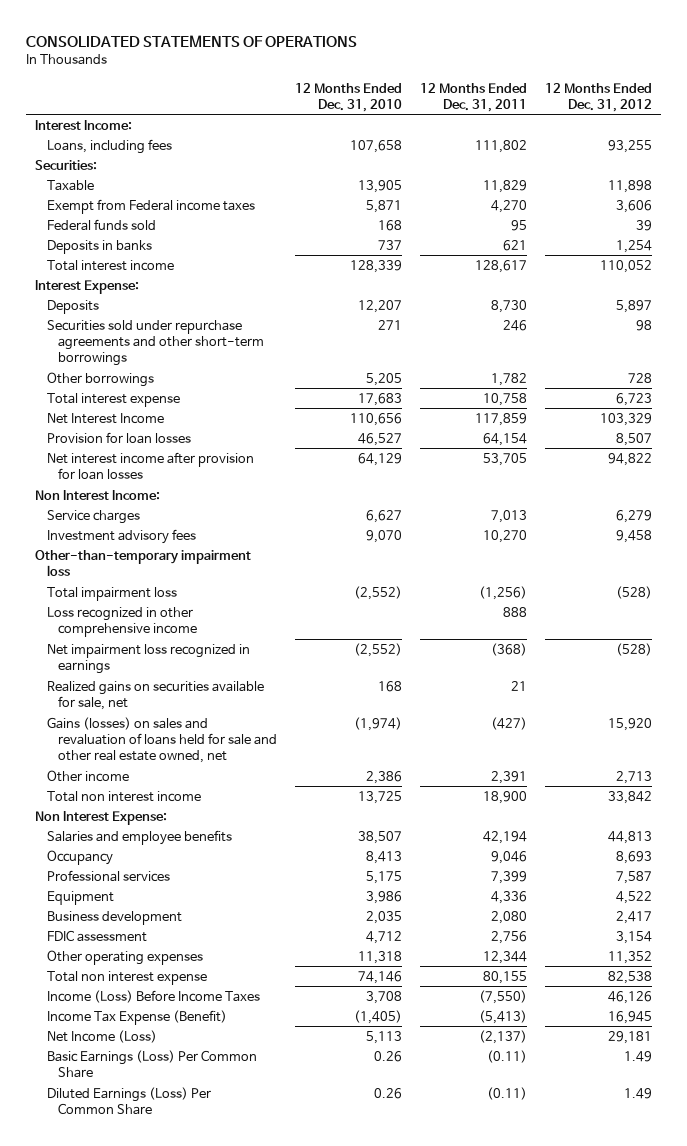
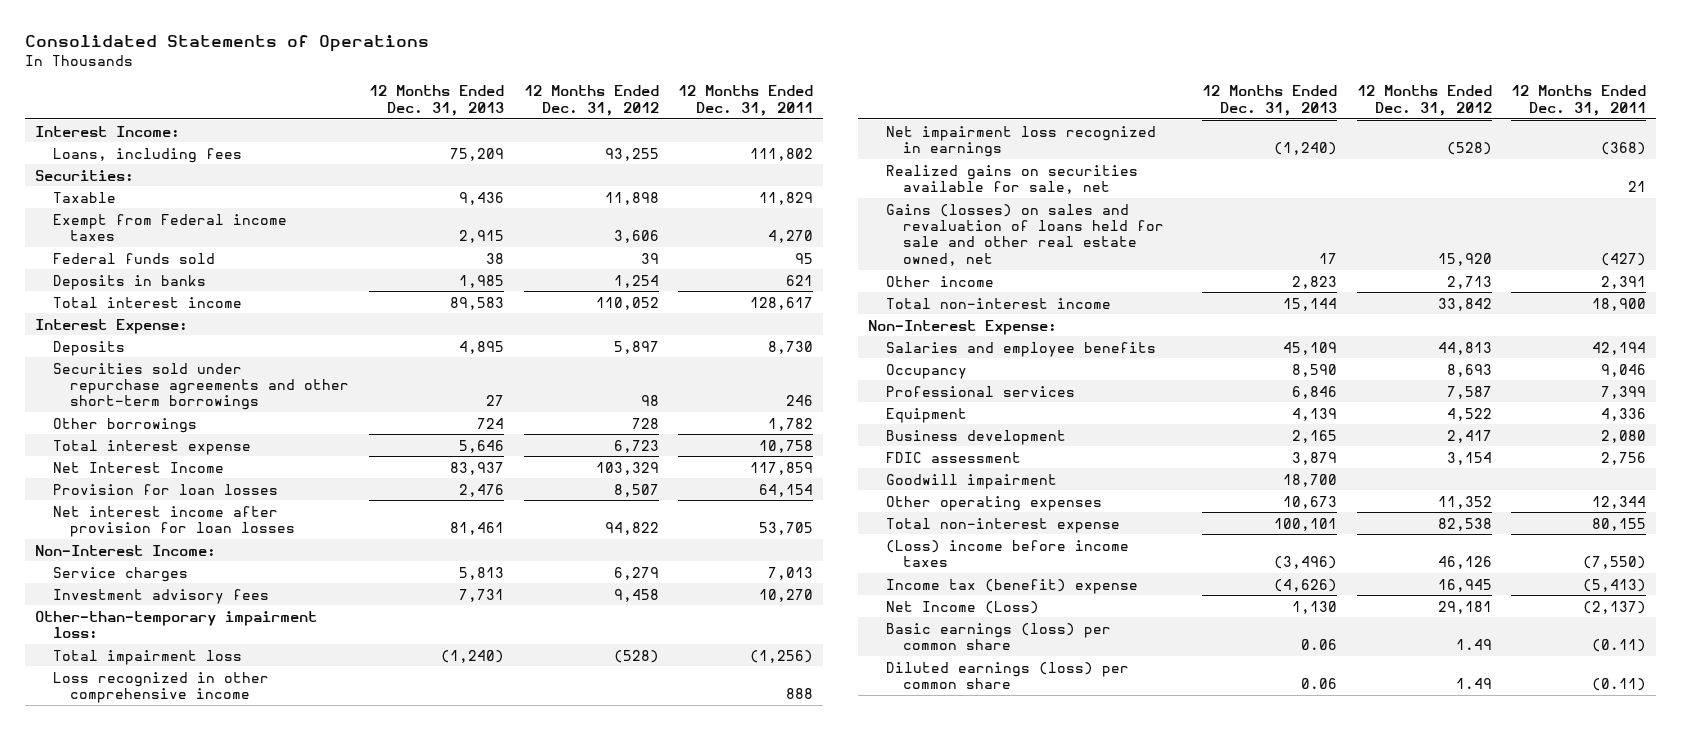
[26,34,358,47] CONSOLIDATED STATEMENTS OF OPERATIONS -> [25,34,430,52] Consolidated Statements of Operations
[295,82,403,112] 12 Months Ended Dec. 31, 2010 -> none
none -> [368,85,504,116] 12 Months Ended Dec. 31, 2013
[35,489,161,500] Non Interest Income: -> [34,544,216,556] Non-Interest Income:
[35,549,252,577] Other-than-temporary impairment loss -> [34,610,317,638] Other-than-temporary impairment loss:
[46,790,201,802] Total non interest income -> [885,297,1111,309] Total non-interest income
[35,810,168,825] Non Interest Expense: -> [867,319,1057,335] Non-Interest Expense:
none -> [885,473,1057,489] Goodwill impairment
[46,970,207,985] Total non interest expense -> [885,517,1120,533] Total non-interest expense
[46,989,260,1003] Income (Loss) Before Income Taxes -> [885,539,1129,567] (Loss) income before income taxes
[46,1009,227,1025] Income Tax Expense (Benefit) -> [885,578,1138,594] Income tax (benefit) expense
[46,1049,257,1079] Basic Earnings (Loss) Per Common Share -> [885,622,1111,650] Basic earnings (loss) per common share
[46,1086,211,1116] Diluted Earnings (Loss) Per Common Share -> [885,661,1129,689] Diluted earnings (loss) per common share

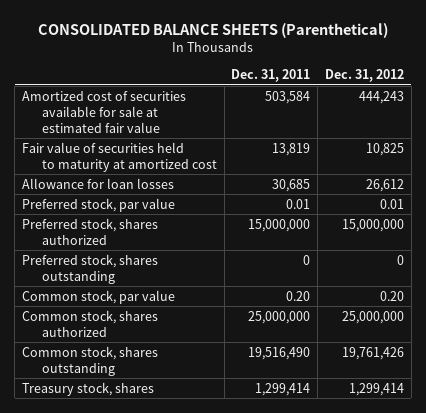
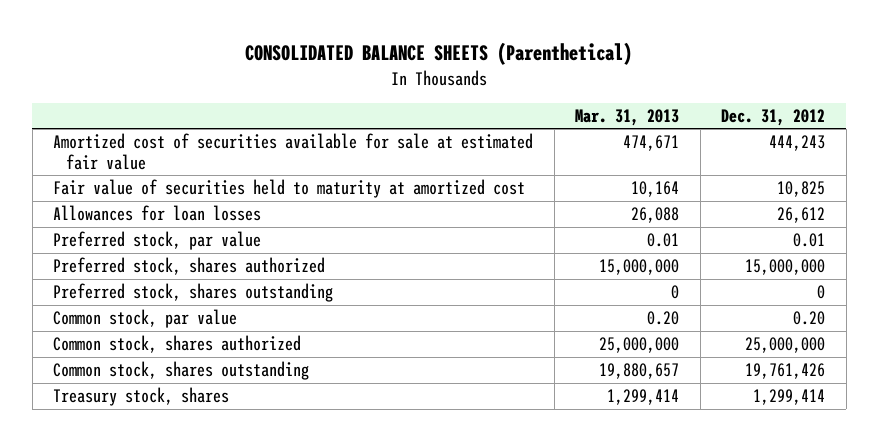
[231,69,311,83] Dec. 31, 2011 -> none
none -> [575,108,680,126] Mar. 31, 2013
[22,177,175,189] Allowance for loan losses -> [53,205,262,222] Allowances for loan losses

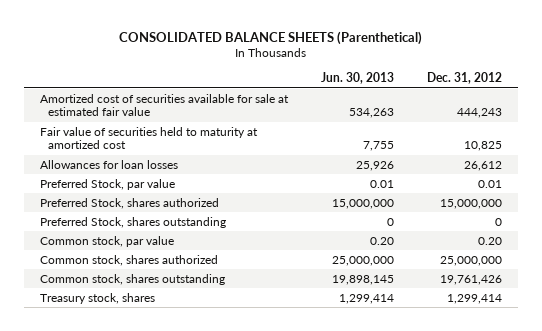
[575,108,680,126] Mar. 31, 2013 -> none
none -> [321,72,395,85] Jun. 30, 2013
[53,231,262,251] Preferred stock, par value -> [40,178,176,190] Preferred Stock, par value
[53,257,326,276] Preferred stock, shares authorized -> [40,197,220,209] Preferred Stock, shares authorized
[53,283,334,303] Preferred stock, shares outstanding -> [40,216,227,228] Preferred Stock, shares outstanding

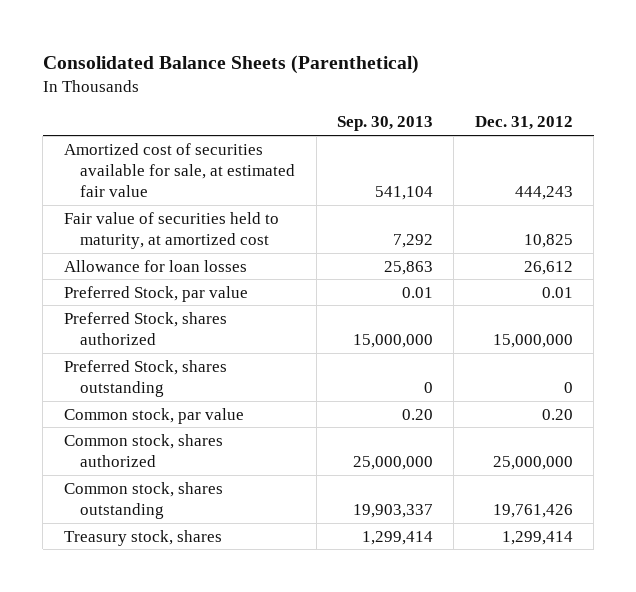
[119,30,423,45] CONSOLIDATED BALANCE SHEETS (Parenthetical) -> [42,55,419,75] Consolidated Balance Sheets (Parenthetical)
[321,72,395,85] Jun. 30, 2013 -> none
none -> [337,116,434,132] Sep. 30, 2013
[40,93,290,117] Amortized cost of securities available for sale at estimated fair value -> [63,142,296,198] Amortized cost of securities available for sale, at estimated fair value
[40,126,259,150] Fair value of securities held to maturity at amortized cost -> [63,211,279,250] Fair value of securities held to maturity, at amortized cost
[40,159,179,169] Allowances for loan losses -> [63,259,247,272] Allowance for loan losses

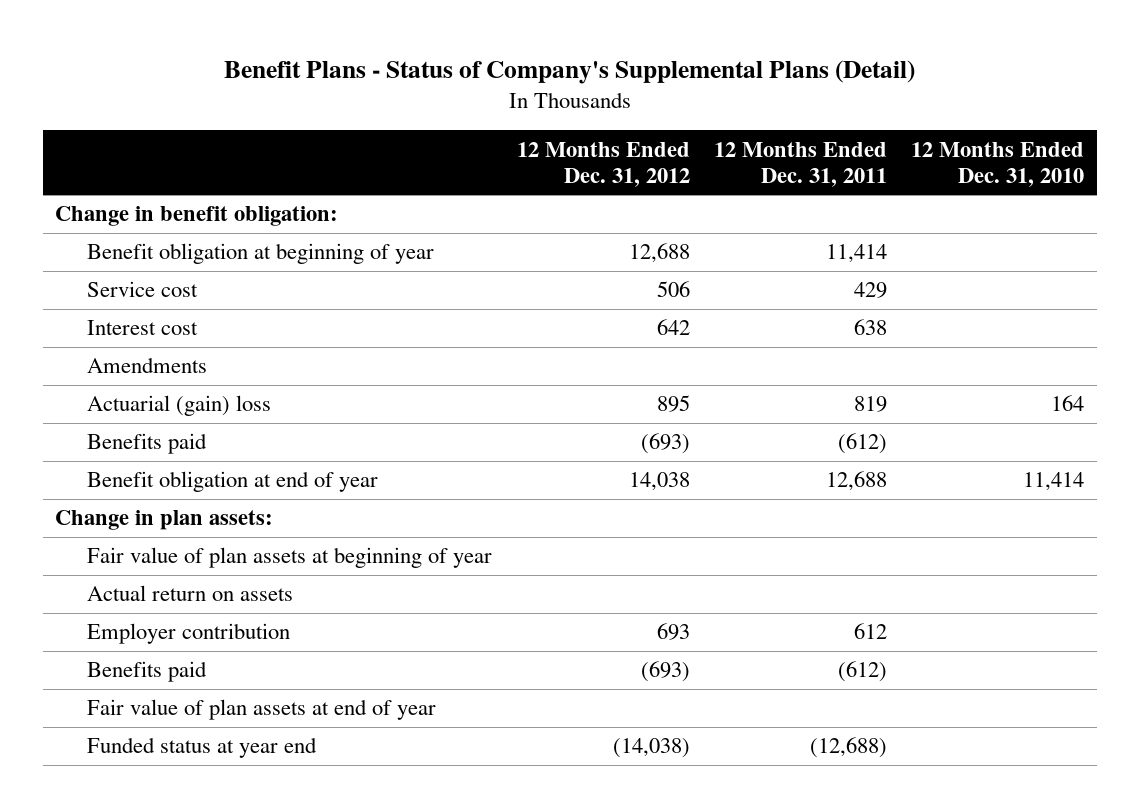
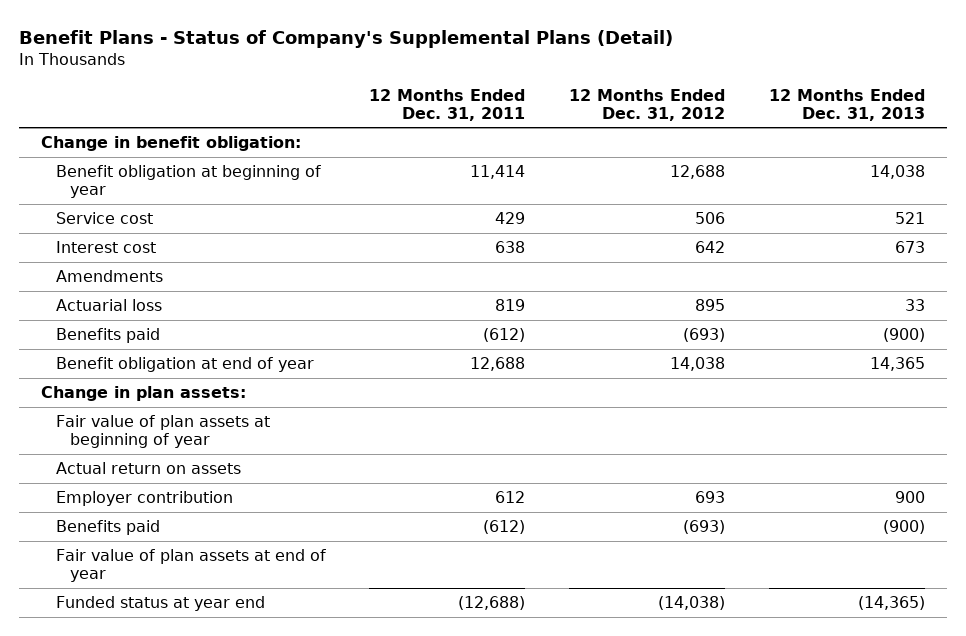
[911,141,1085,187] 12 Months Ended Dec. 31, 2010 -> none
none -> [768,88,925,121] 12 Months Ended Dec. 31, 2013
[87,395,272,417] Actuarial (gain) loss -> [55,298,162,311] Actuarial loss

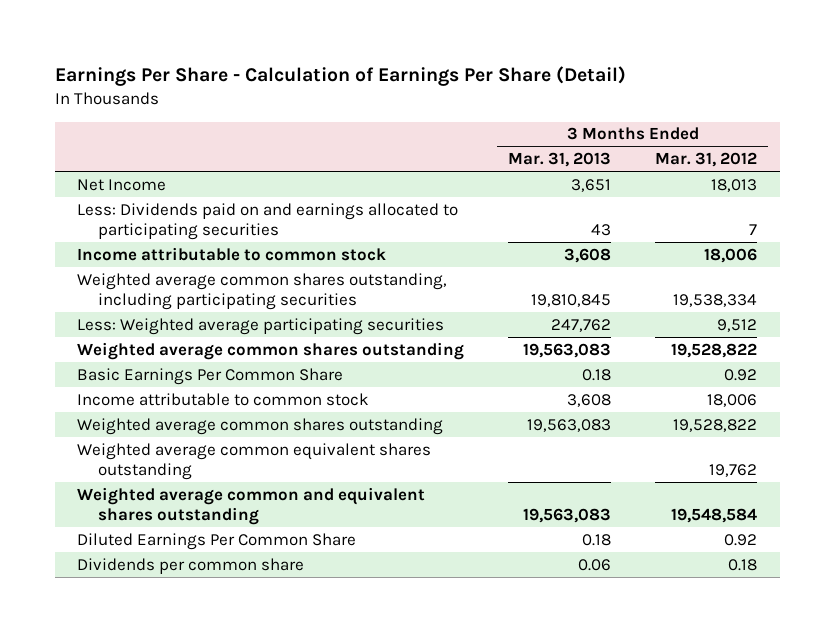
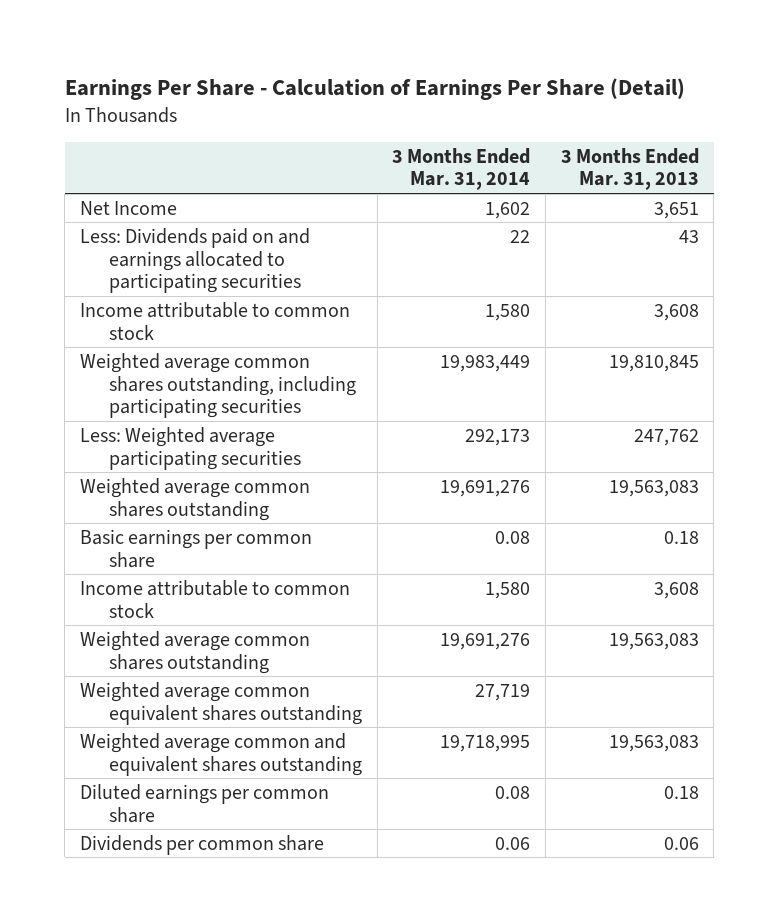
[655,152,758,168] Mar. 31, 2012 -> none
none -> [392,147,531,191] 3 Months Ended Mar. 31, 2014
[76,367,343,385] Basic Earnings Per Common Share -> [79,528,312,568] Basic earnings per common share
[76,532,356,550] Diluted Earnings Per Common Share -> [79,783,329,823] Diluted earnings per common share

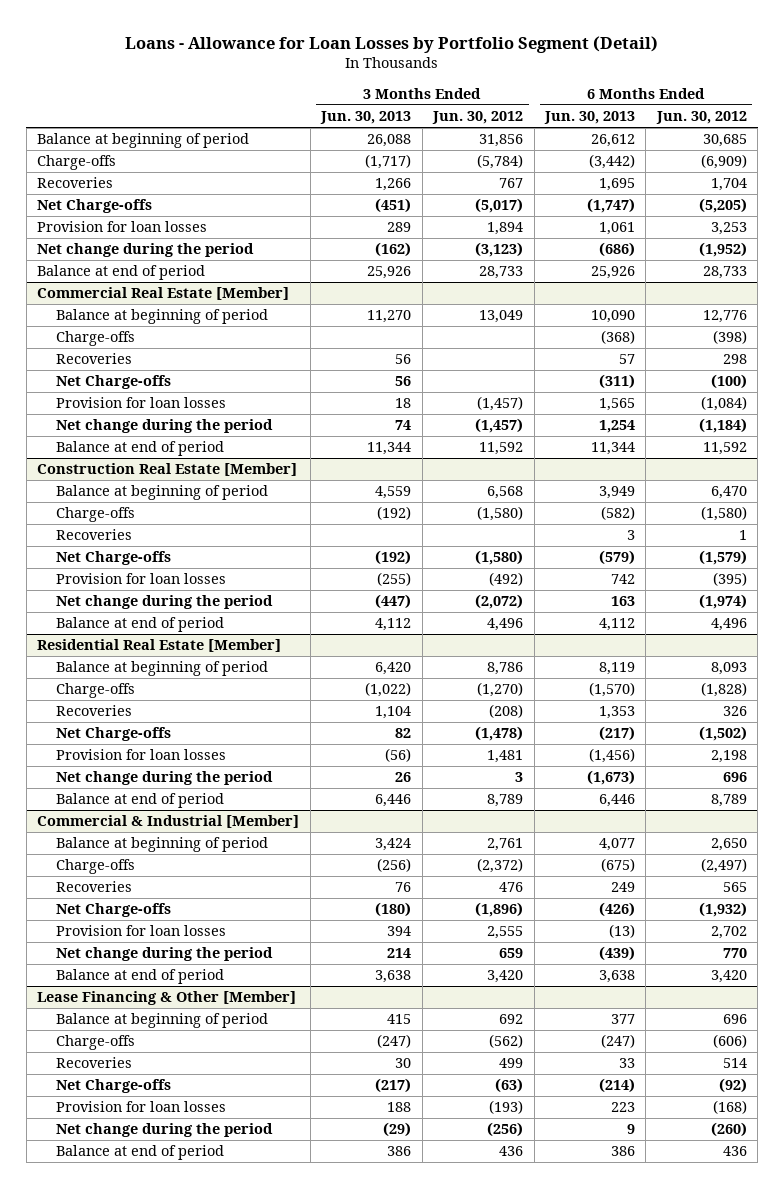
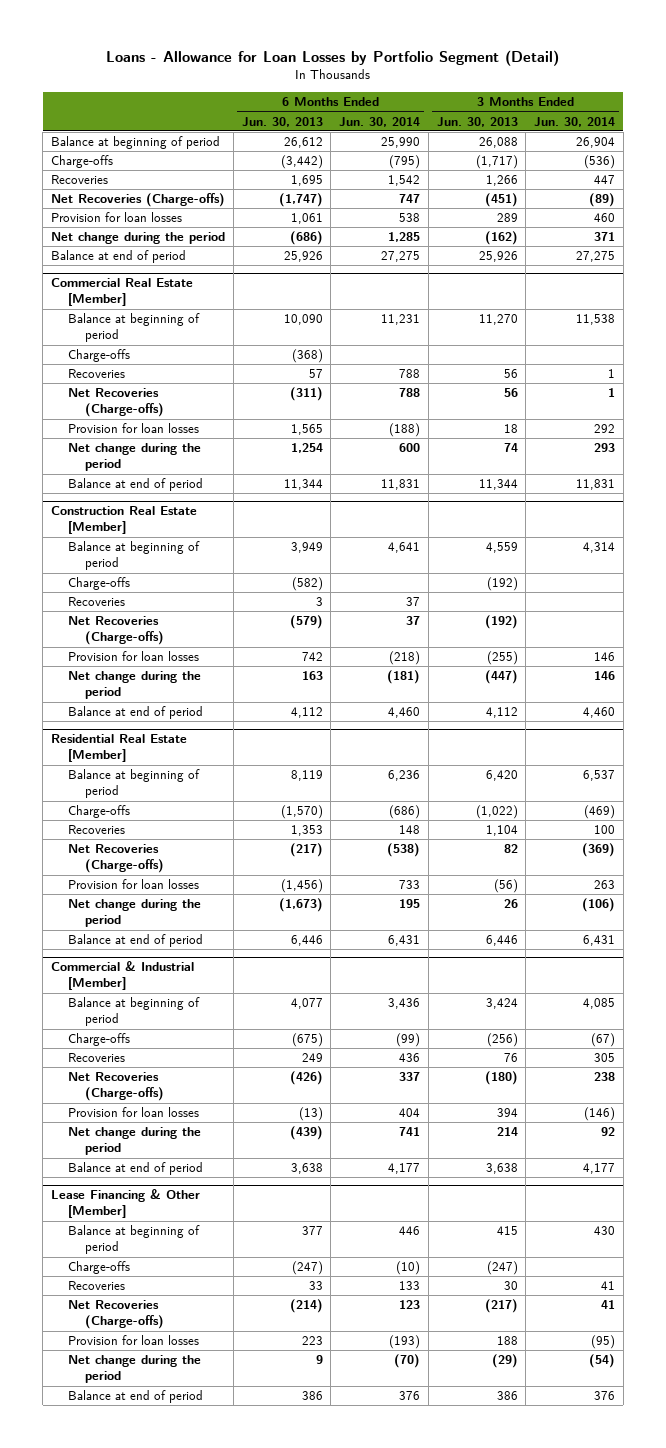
[432,110,524,124] Jun. 30, 2012 -> none
[655,110,747,124] Jun. 30, 2012 -> none
none -> [339,116,421,127] Jun. 30, 2014
none -> [533,116,615,127] Jun. 30, 2014
[37,199,153,214] Net Charge-offs -> [51,193,226,208] Net Recoveries (Charge-offs)
[55,375,171,390] Net Charge-offs -> [68,388,165,418] Net Recoveries (Charge-offs)
[55,551,171,566] Net Charge-offs -> [68,616,165,646] Net Recoveries (Charge-offs)
[55,727,171,742] Net Charge-offs -> [68,844,165,874] Net Recoveries (Charge-offs)
[55,903,171,918] Net Charge-offs -> [68,1072,165,1102] Net Recoveries (Charge-offs)
[55,1079,171,1094] Net Charge-offs -> [68,1300,165,1330] Net Recoveries (Charge-offs)

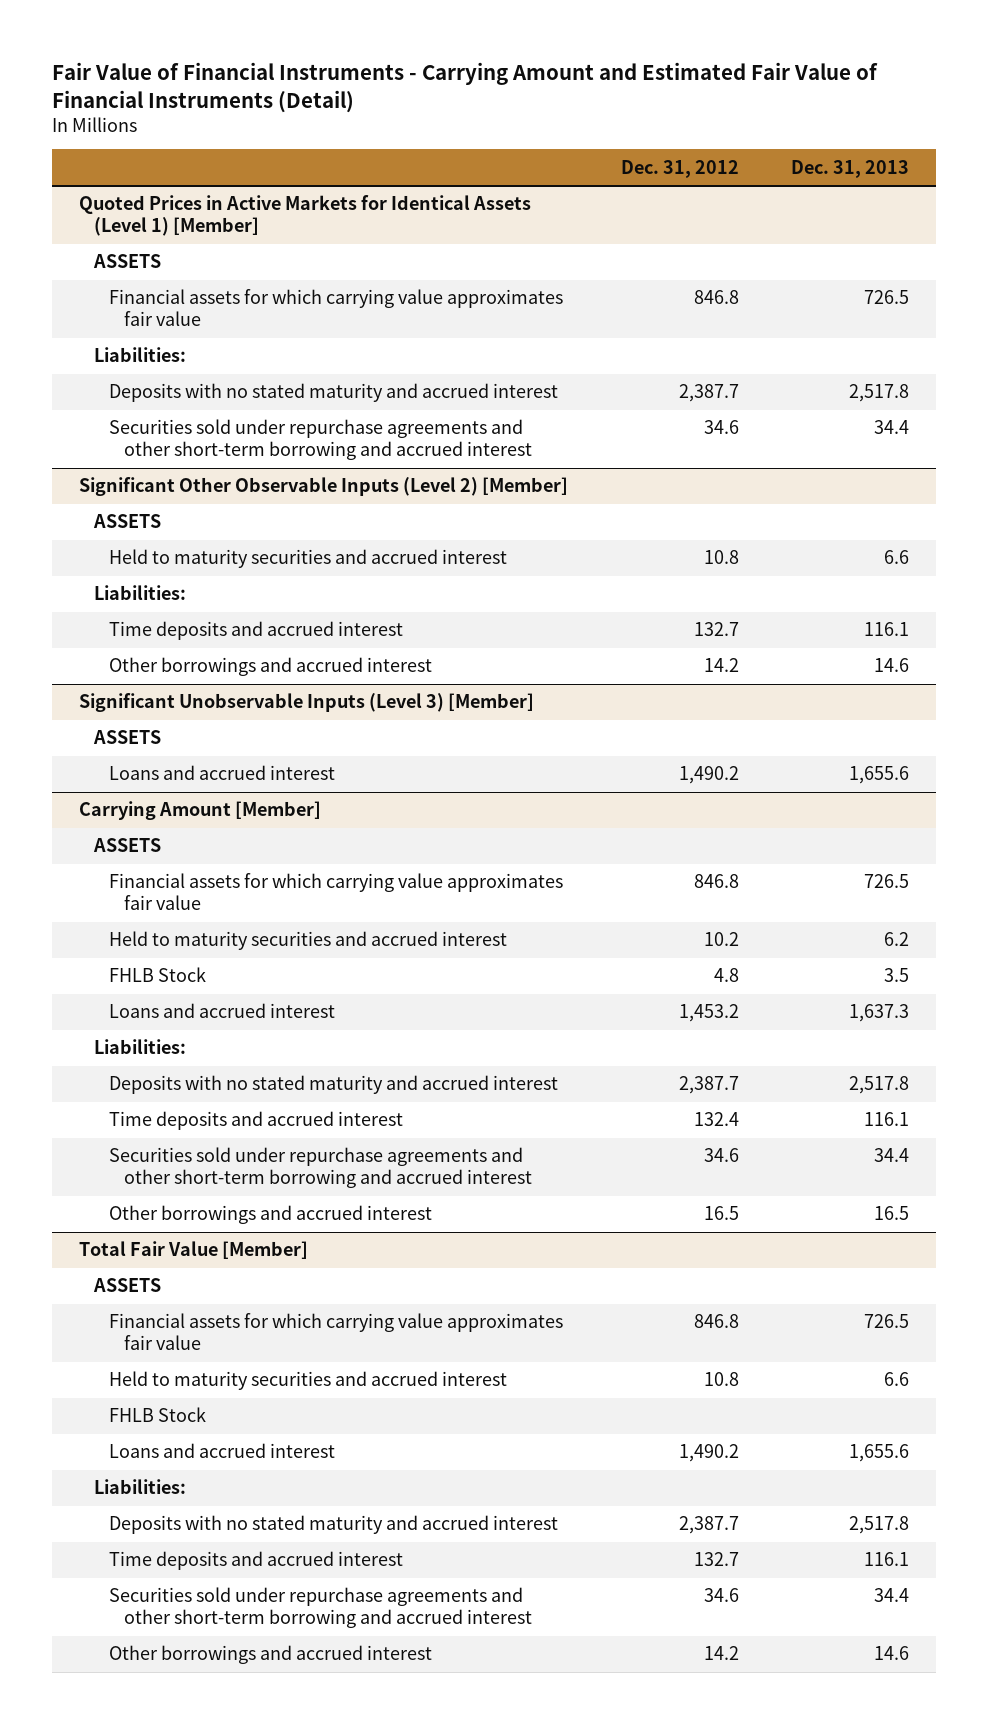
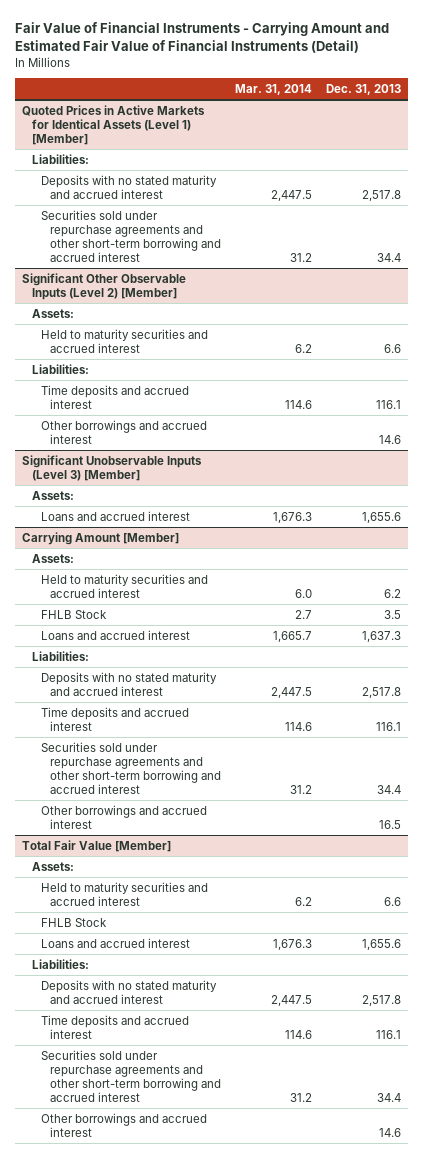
[620,159,739,178] Dec. 31, 2012 -> none
none -> [234,84,312,96] Mar. 31, 2014
[92,254,161,269] ASSETS -> none
[108,289,563,327] Financial assets for which carrying value approximates fair value -> none
[92,514,161,529] ASSETS -> [31,308,74,318] Assets:
[92,730,161,745] ASSETS -> [31,490,74,500] Assets:
[108,873,563,911] Financial assets for which carrying value approximates fair value -> none
[92,838,161,853] ASSETS -> [31,553,74,563] Assets:
[108,1313,563,1351] Financial assets for which carrying value approximates fair value -> none
[92,1278,161,1293] ASSETS -> [31,861,74,871] Assets:

